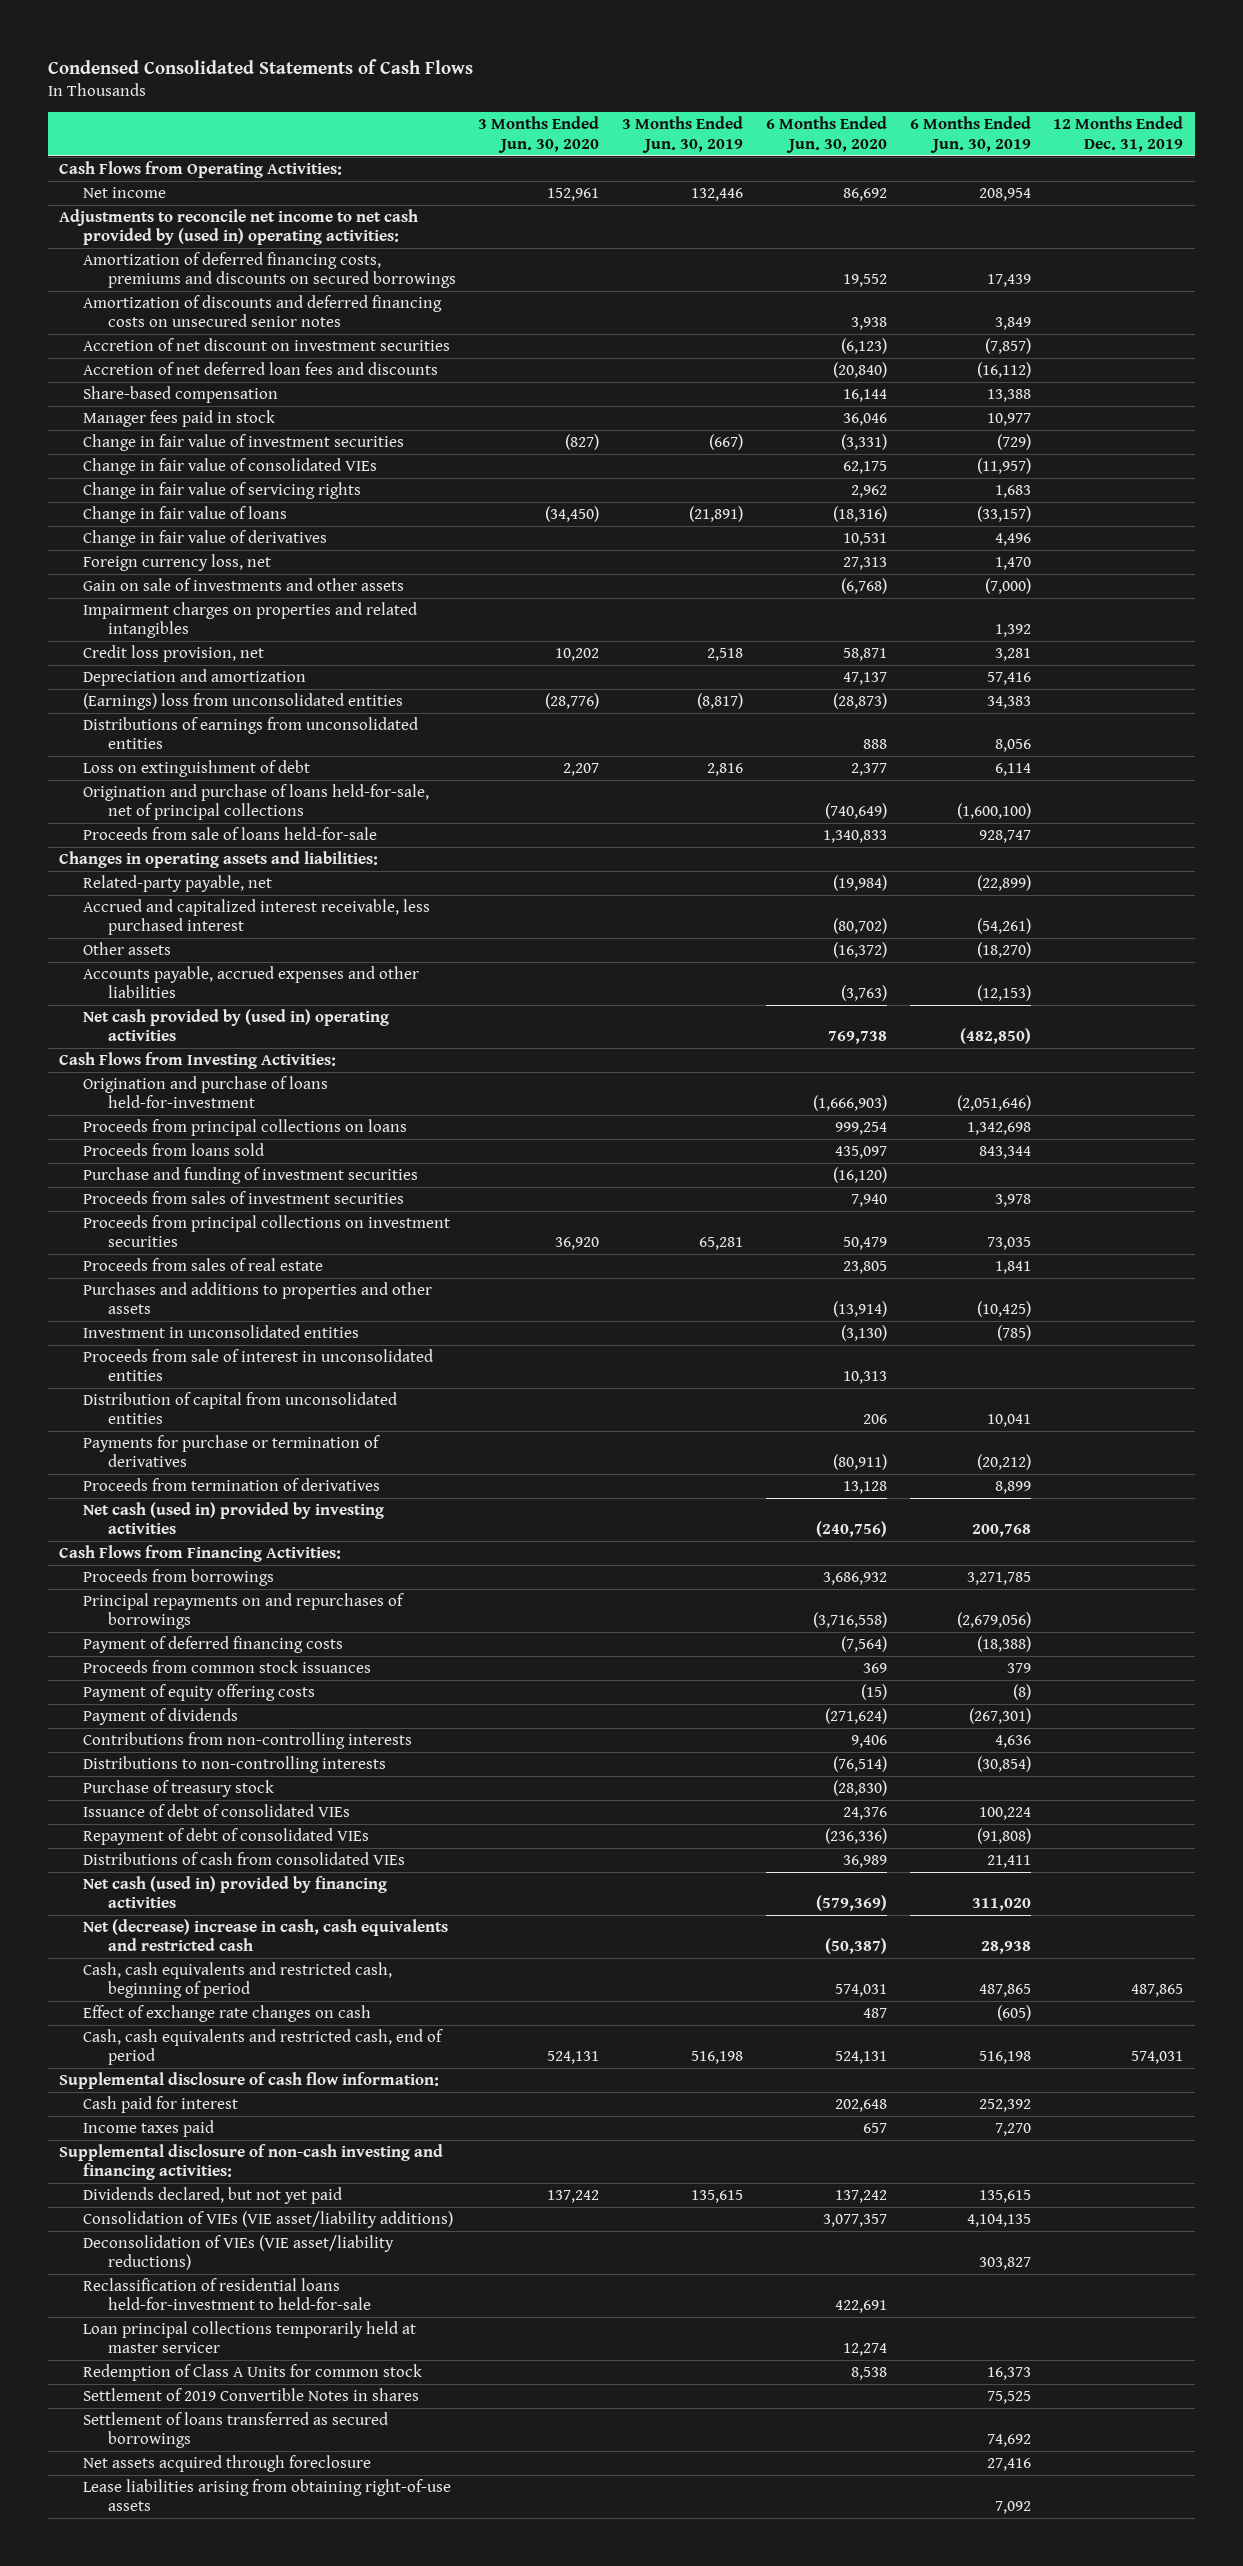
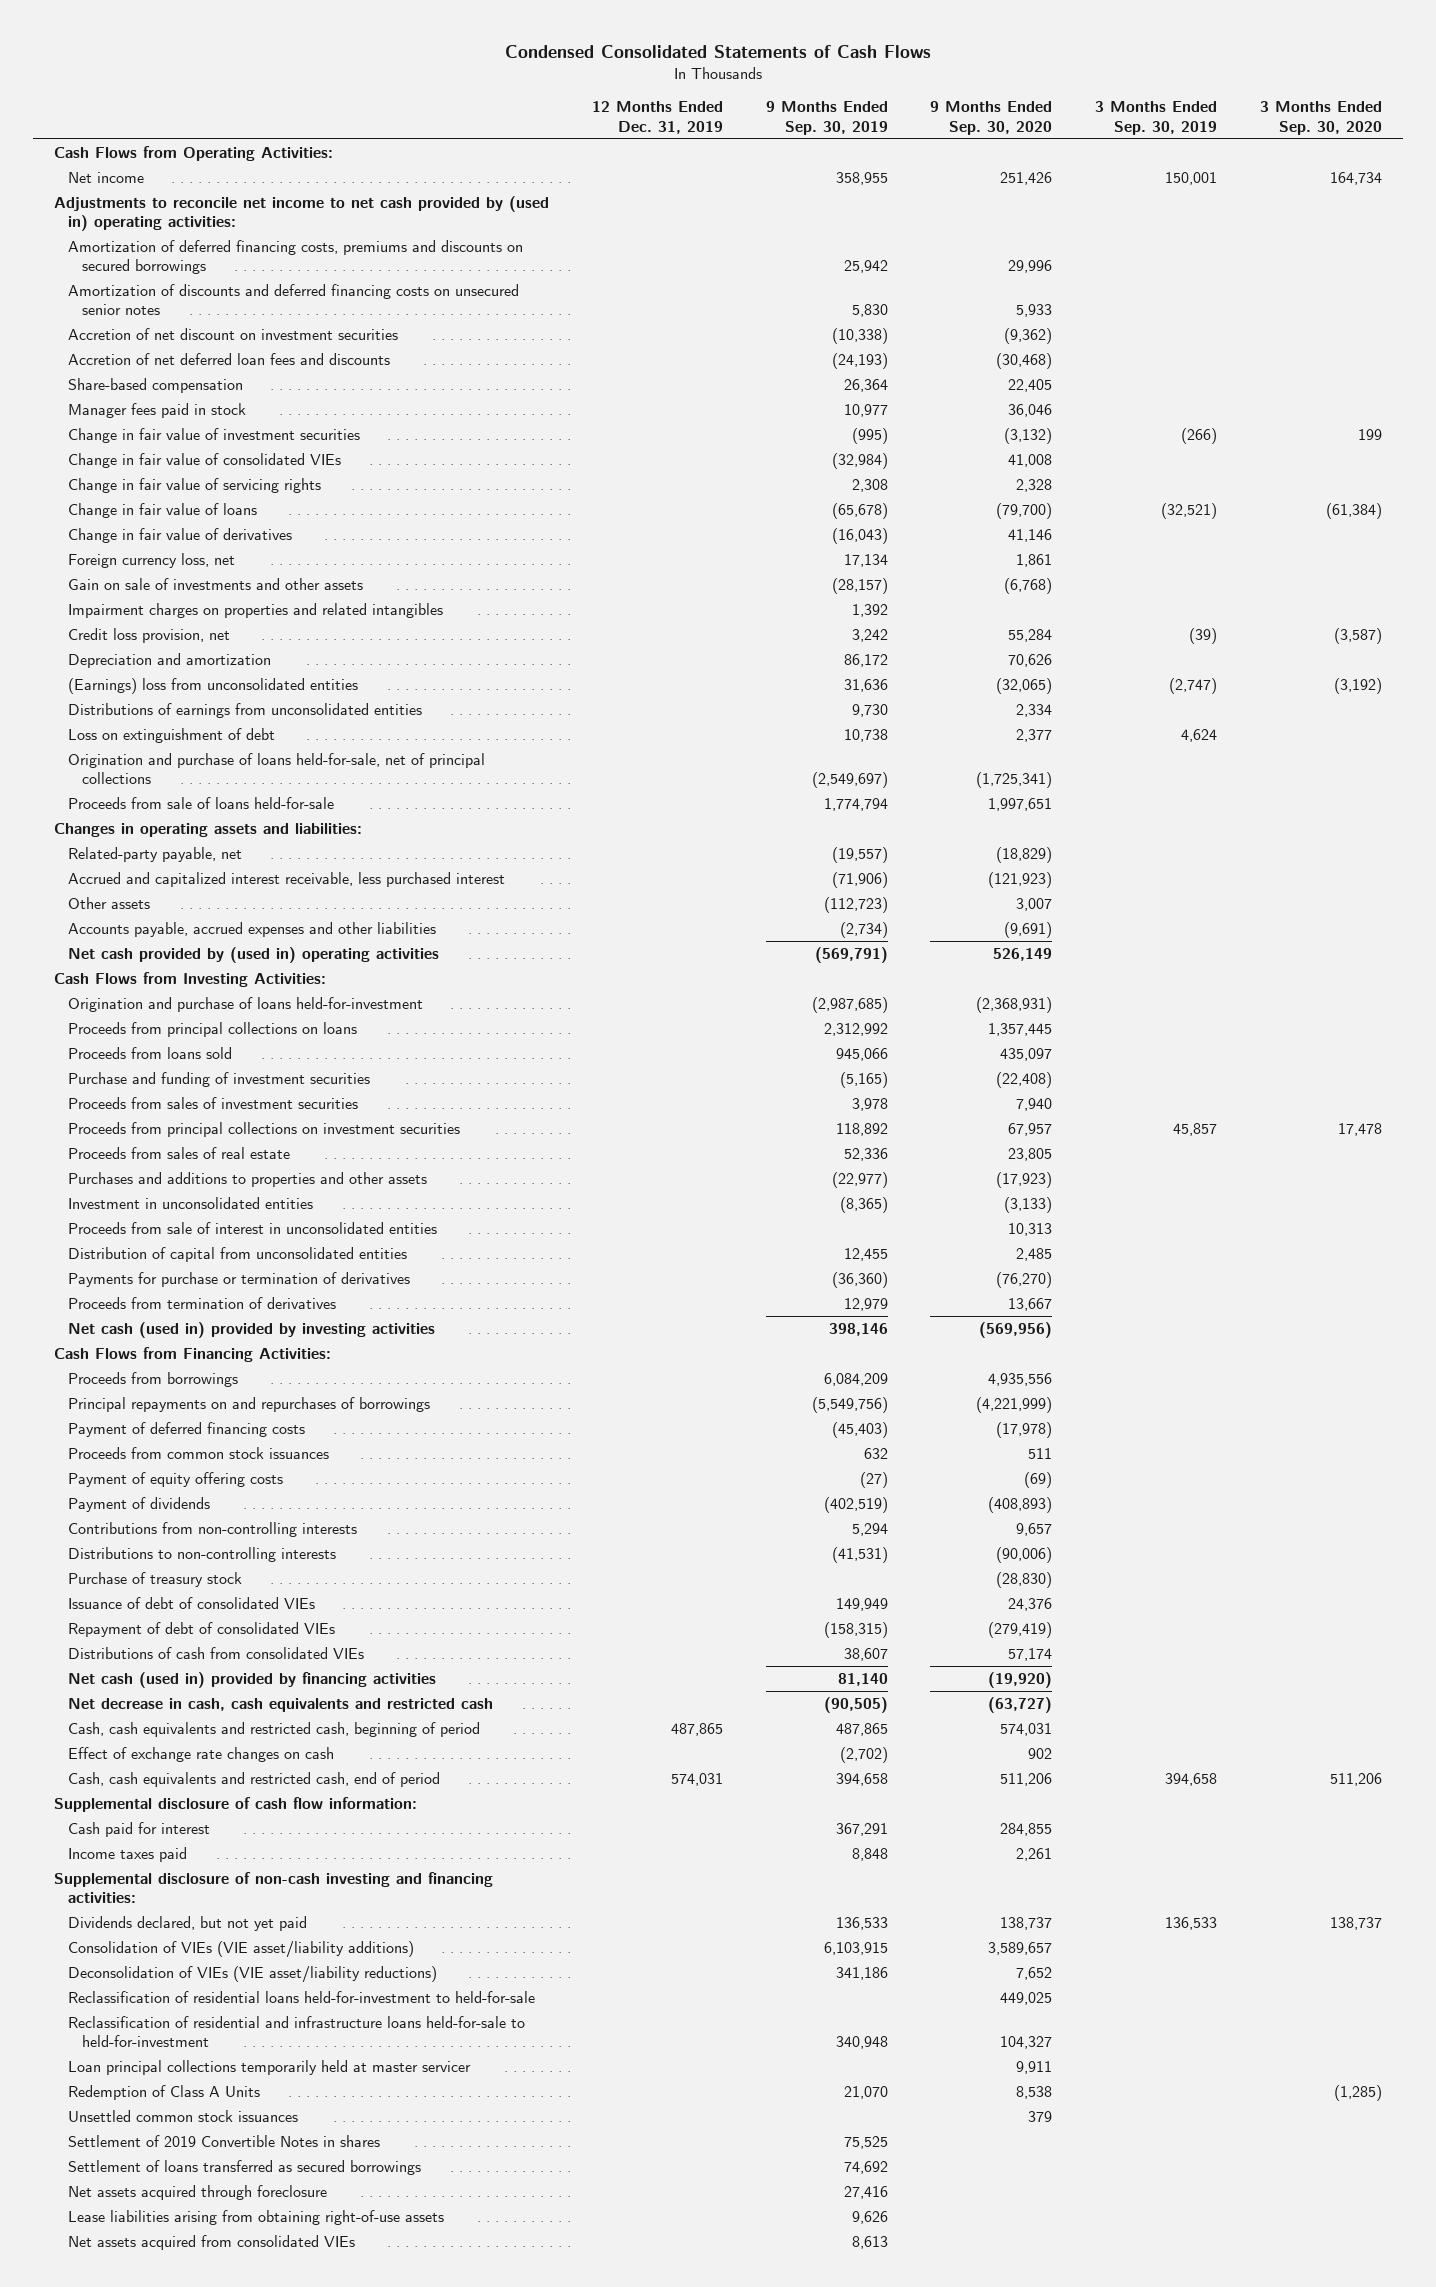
[478,116,600,153] 3 Months Ended Jun. 30, 2020 -> none
[622,116,744,153] 3 Months Ended Jun. 30, 2019 -> none
[765,116,887,153] 6 Months Ended Jun. 30, 2020 -> none
[909,116,1031,153] 6 Months Ended Jun. 30, 2019 -> none
none -> [765,101,888,135] 9 Months Ended Sep. 30, 2019
none -> [930,101,1053,135] 9 Months Ended Sep. 30, 2020
none -> [1094,101,1217,135] 3 Months Ended Sep. 30, 2019
none -> [1259,101,1382,135] 3 Months Ended Sep. 30, 2020
[83,1918,449,1952] Net (decrease) increase in cash, cash equivalents and restricted cash -> [68,1697,494,1712] Net decrease in cash, cash equivalents and restricted cash
none -> [68,2015,526,2048] Reclassification of residential and infrastructure loans held-for-sale to held-for-investment
[83,2363,423,2381] Redemption of Class A Units for common stock -> [68,2084,261,2100] Redemption of Class A Units
none -> [68,2109,299,2122] Unsettled common stock issuances
none -> [68,2234,356,2250] Net assets acquired from consolidated VIEs

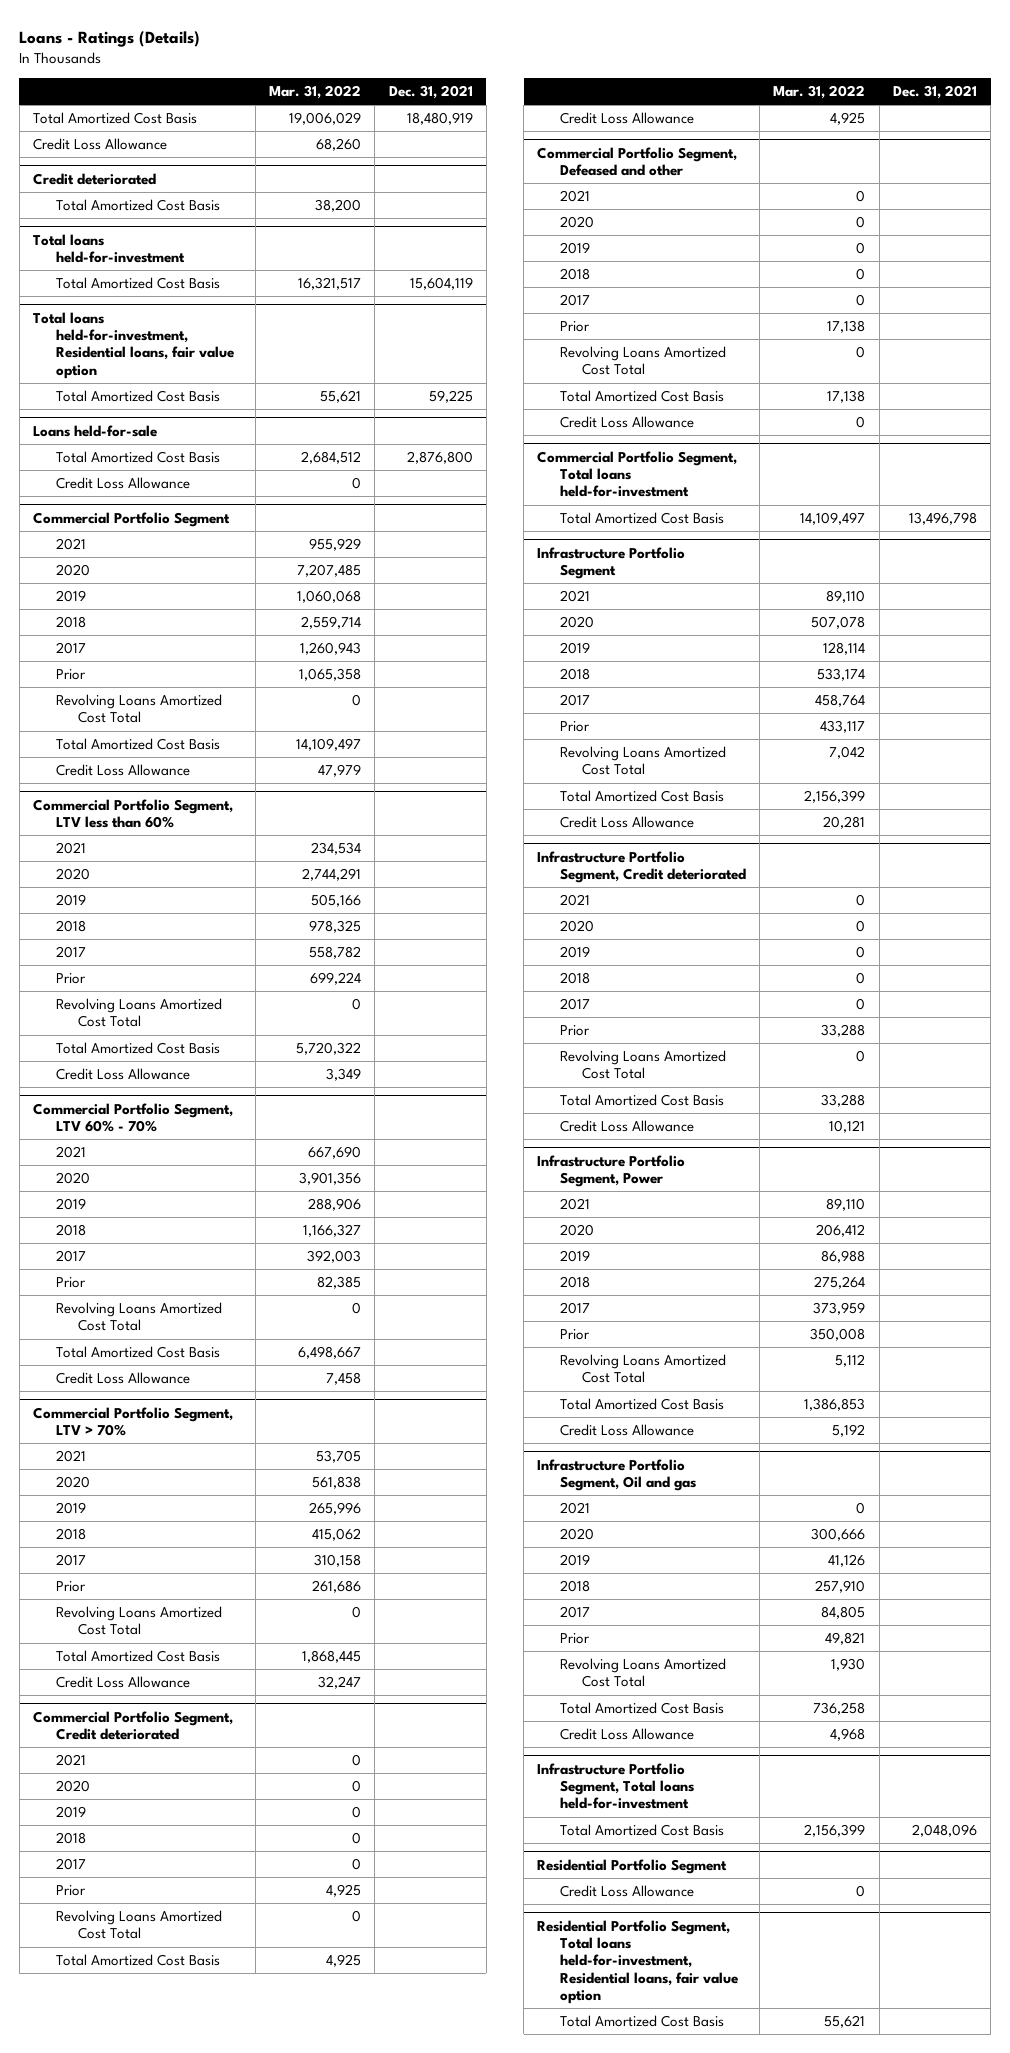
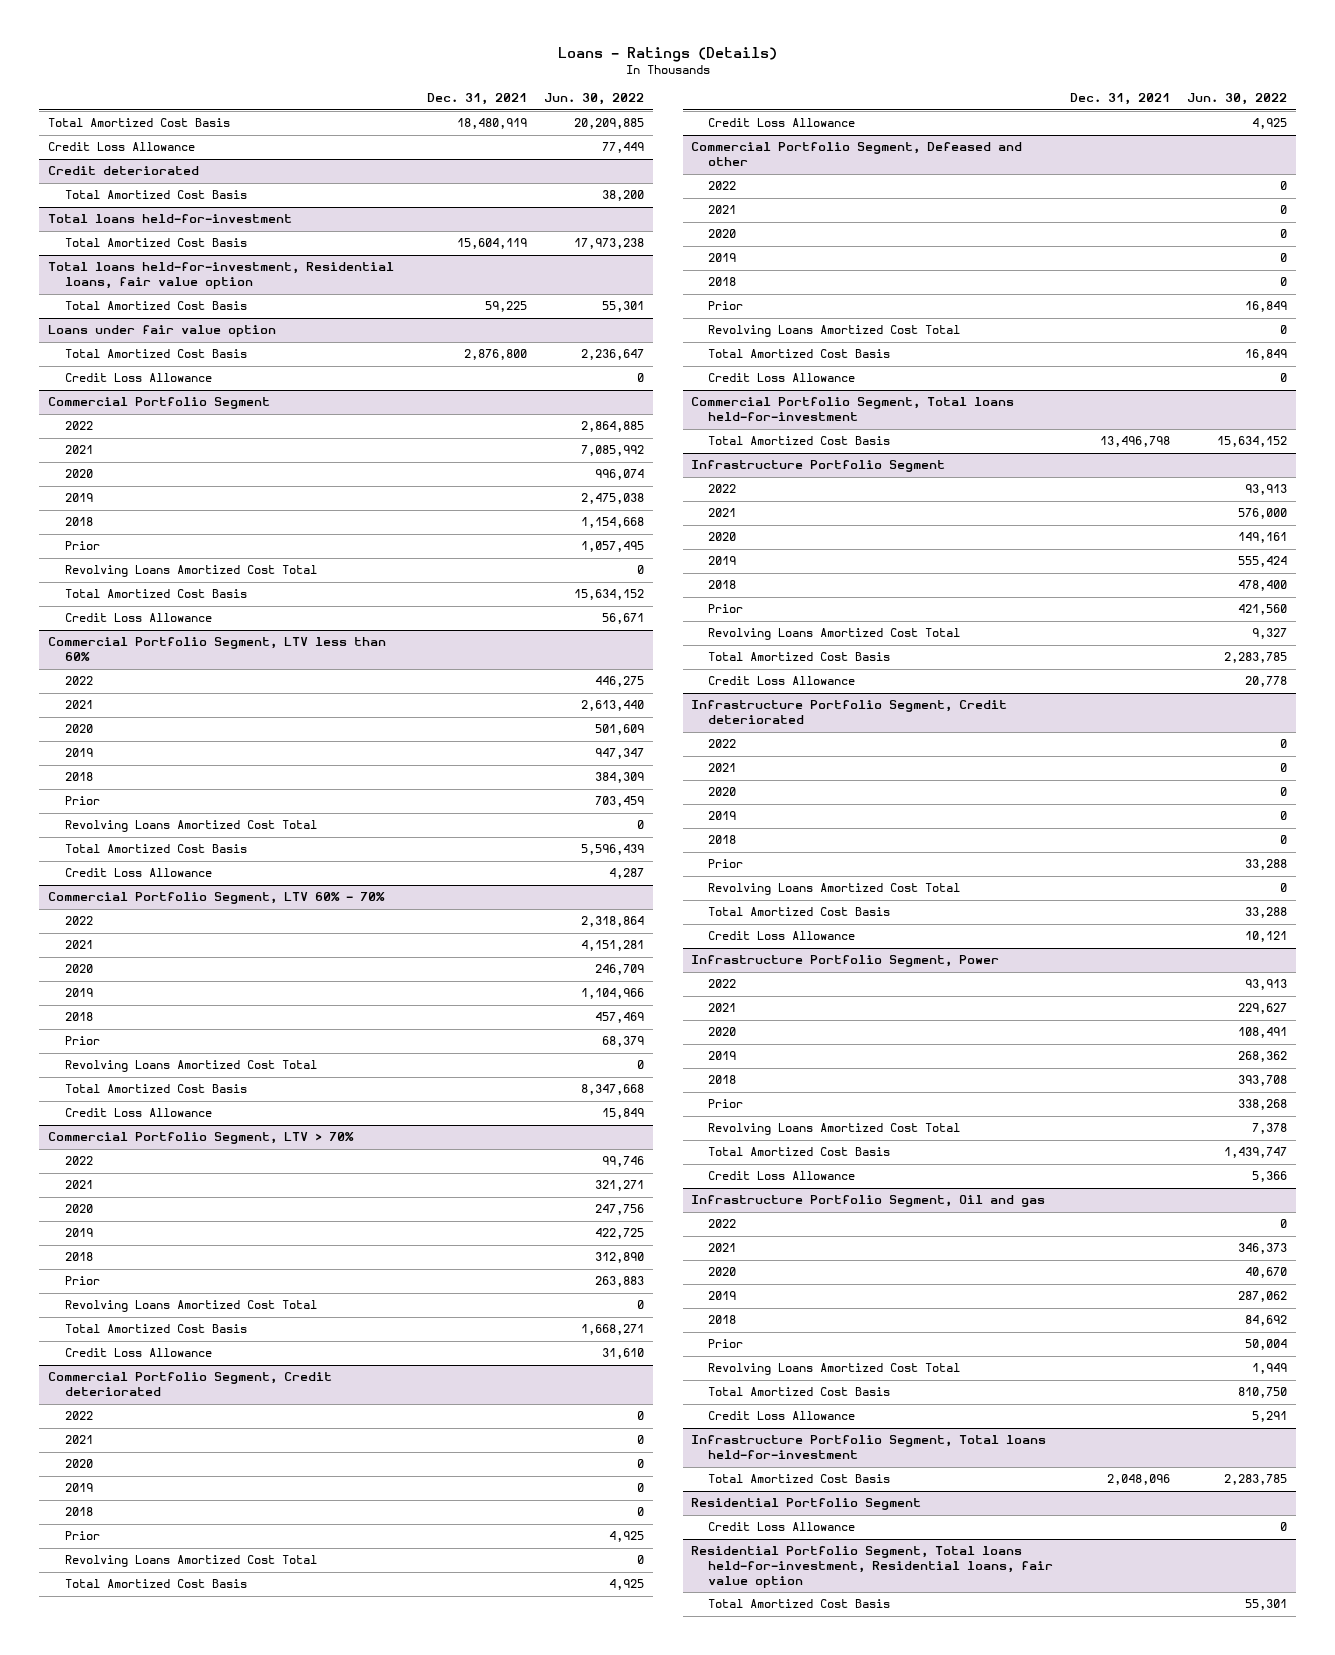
[269,84,362,99] Mar. 31, 2022 -> none
none -> [544,93,645,106] Jun. 30, 2022
[33,424,158,437] Loans held-for-sale -> [47,325,276,338] Loans under fair value option
none -> [64,421,93,431] 2022
[55,642,86,655] 2017 -> none
none -> [64,676,93,686] 2022
[55,946,86,959] 2017 -> none
none -> [64,916,93,926] 2022
[55,1250,86,1263] 2017 -> none
none -> [64,1156,93,1166] 2022
[55,1554,86,1567] 2017 -> none
none -> [64,1411,93,1421] 2022
[55,1858,86,1871] 2017 -> none
none -> [708,181,737,191] 2022
[559,294,590,307] 2017 -> none
none -> [708,484,737,494] 2022
[559,694,590,707] 2017 -> none
none -> [708,739,737,749] 2022
[559,998,590,1011] 2017 -> none
none -> [708,979,737,989] 2022
[559,1302,590,1315] 2017 -> none
none -> [708,1219,737,1229] 2022
[559,1606,590,1619] 2017 -> none

